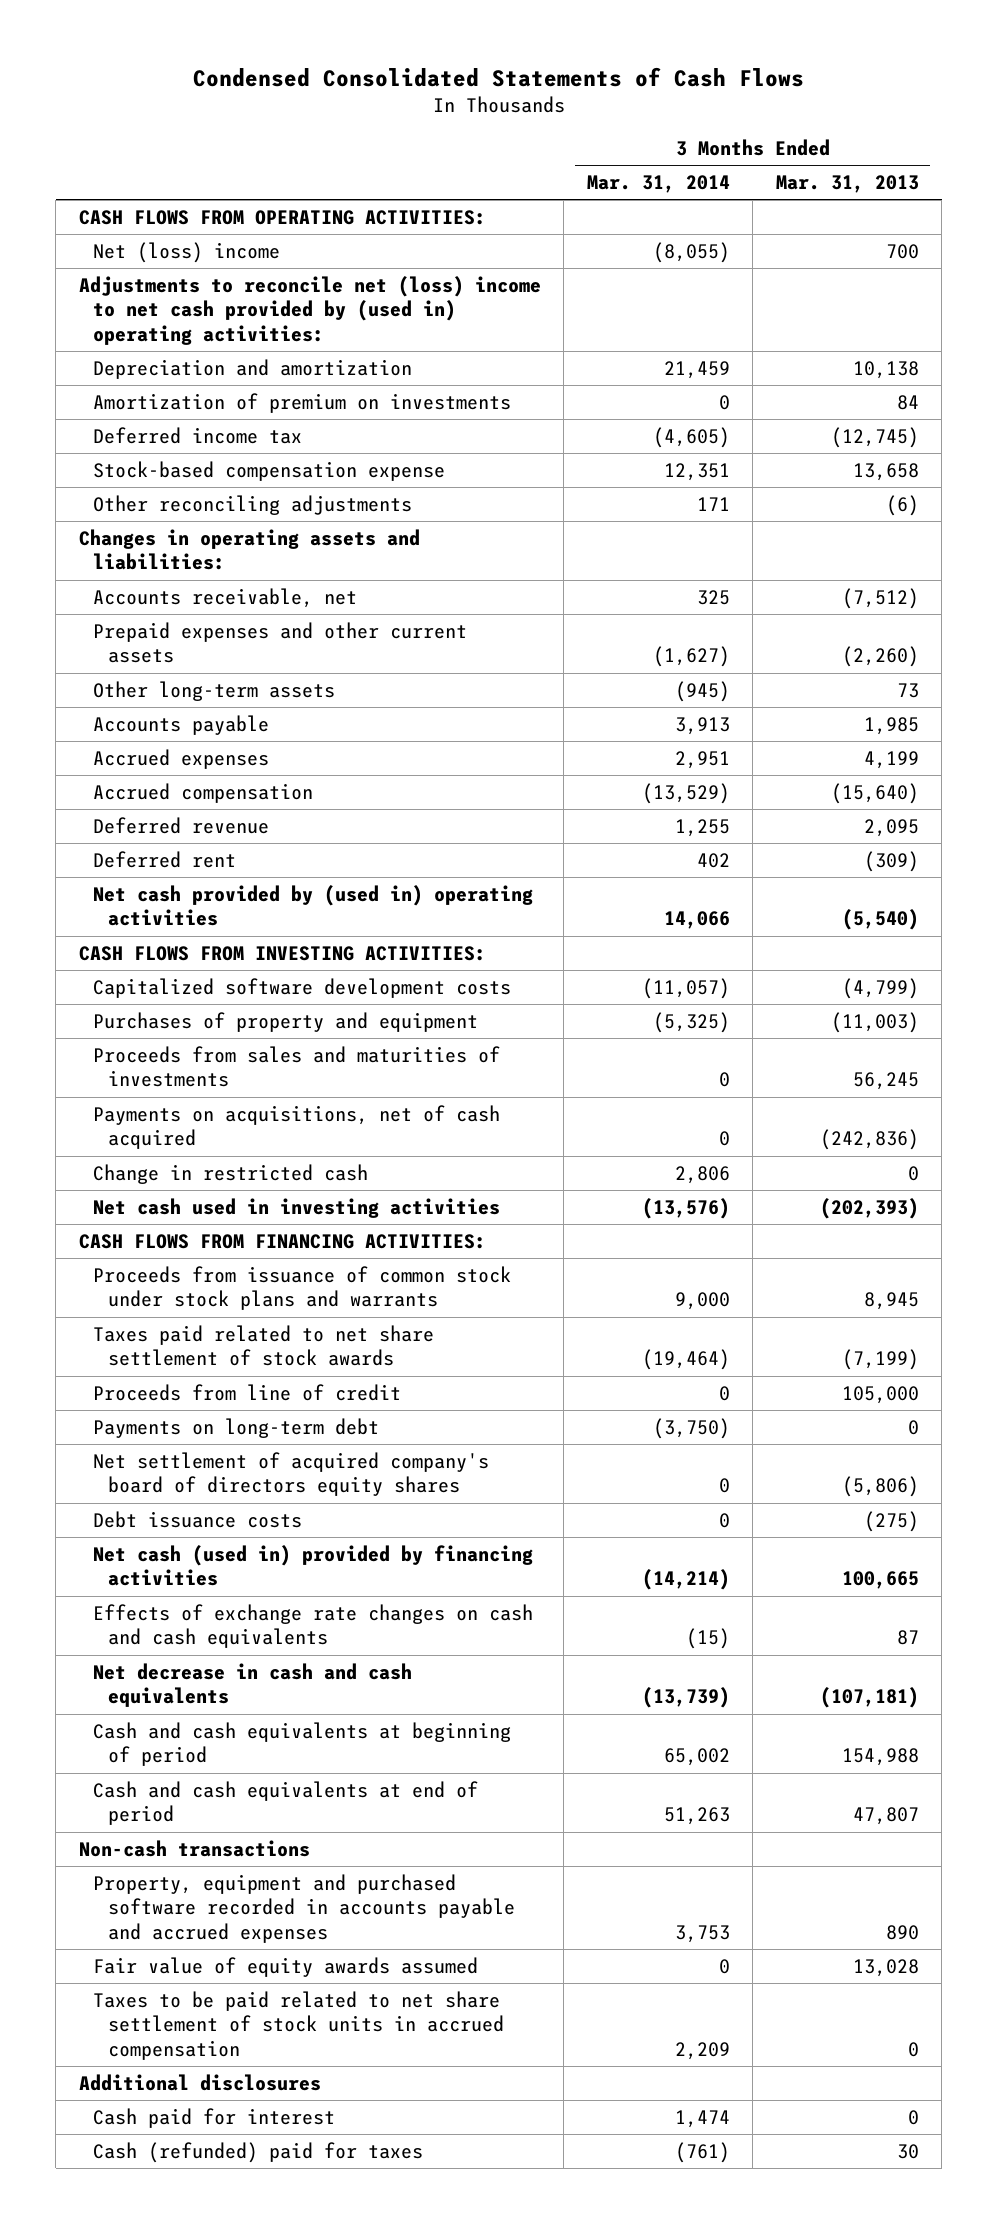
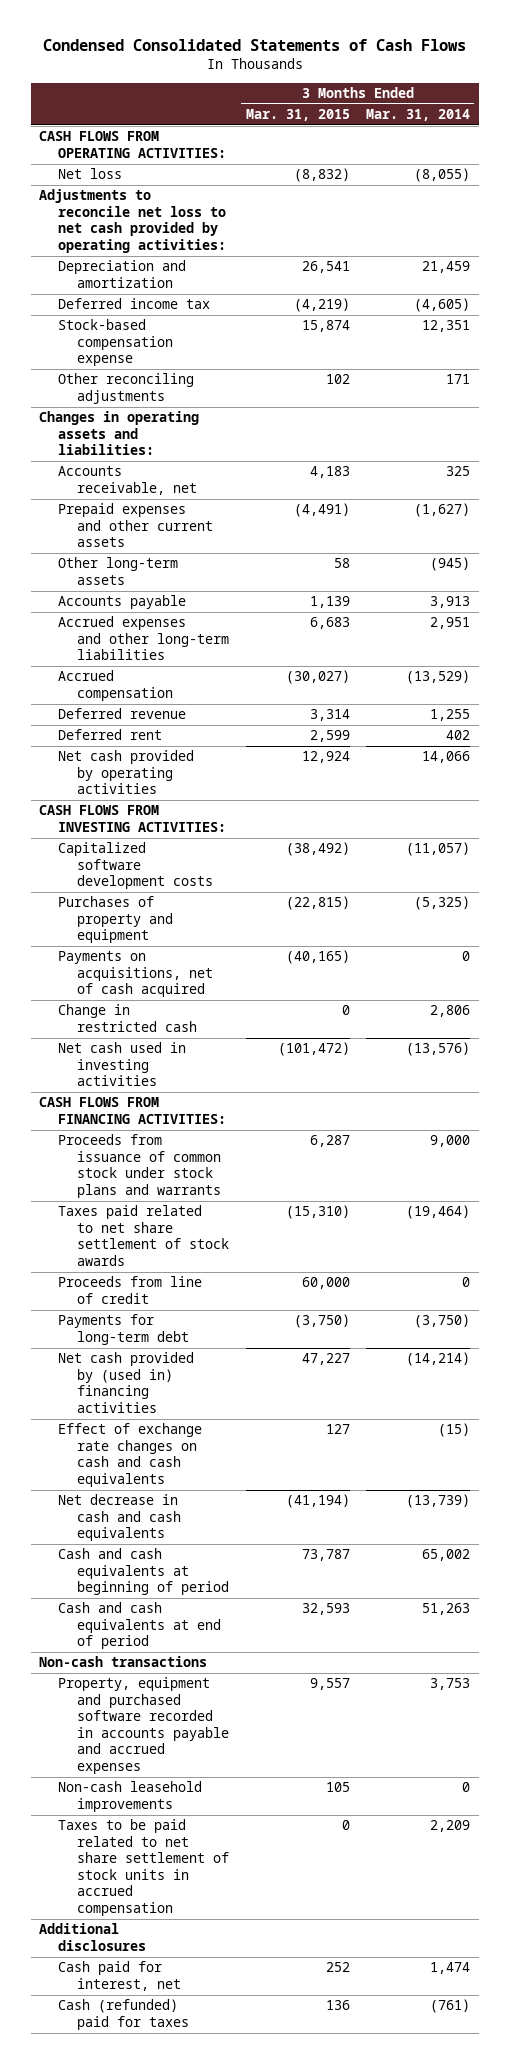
[775,174,919,193] Mar. 31, 2013 -> none
none -> [245,108,350,121] Mar. 31, 2015
[93,241,281,263] Net (loss) income -> [57,168,122,180] Net loss
[78,275,541,346] Adjustments to reconcile net (loss) income to net cash provided by (used in) operating activities: -> [38,189,226,253] Adjustments to reconcile net loss to net cash provided by operating activities:
[93,392,512,413] Amortization of premium on investments -> none
[93,748,270,769] Accrued expenses -> [57,616,229,661] Accrued expenses and other long-term liabilities
[93,884,534,927] Net cash provided by (used in) operating activities -> [57,750,194,795] Net cash provided by operating activities
[93,1045,501,1088] Proceeds from sales and maturities of investments -> none
[93,1451,490,1497] Net settlement of acquired company's board of directors equity shares -> none
[93,1510,303,1528] Debt issuance costs -> none
[93,1417,380,1438] Payments on long-term debt -> [57,1314,189,1345] Payments for long-term debt
[93,1544,534,1587] Net cash (used in) provided by financing activities -> [57,1352,194,1413] Net cash provided by (used in) financing activities
[93,1603,534,1649] Effects of exchange rate changes on cash and cash equivalents -> [57,1423,202,1487] Effect of exchange rate changes on cash and cash equivalents
[93,1956,479,1977] Fair value of equity awards assumed -> none
none -> [57,1781,202,1812] Non-cash leasehold improvements
[93,2107,336,2128] Cash paid for interest -> [57,1961,181,1991] Cash paid for interest, net

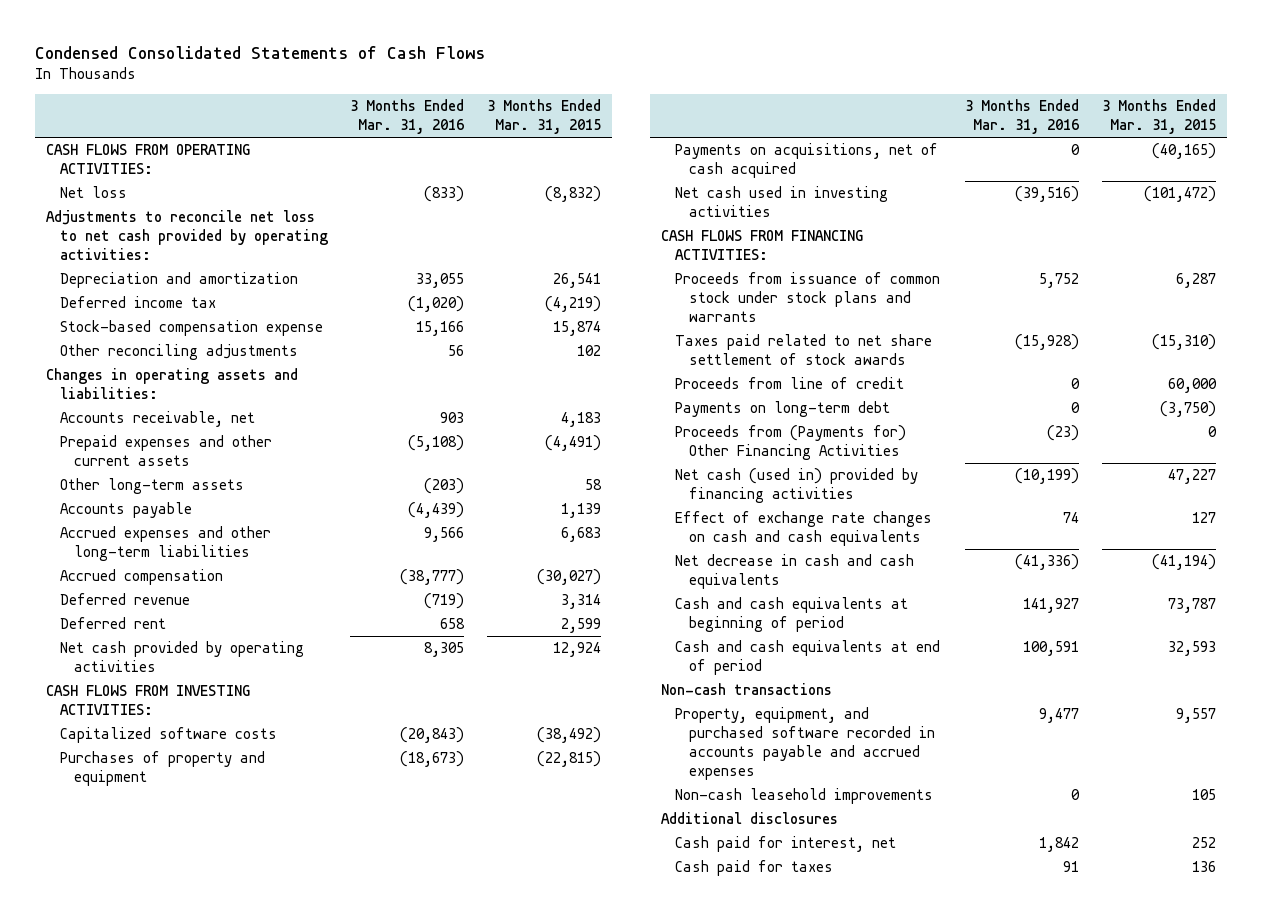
[366,108,471,121] Mar. 31, 2014 -> none
none -> [350,99,465,135] 3 Months Ended Mar. 31, 2016
[57,842,213,890] Capitalized software development costs -> [59,727,277,744] Capitalized software costs
[57,1004,197,1032] Change in restricted cash -> none
[57,1314,189,1345] Payments for long-term debt -> [674,401,890,418] Payments on long-term debt
none -> [674,425,906,461] Proceeds from (Payments for) Other Financing Activities
[57,1352,194,1413] Net cash provided by (used in) financing activities -> [674,468,918,504] Net cash (used in) provided by financing activities
[57,1677,229,1774] Property, equipment and purchased software recorded in accounts payable and accrued expenses -> [674,707,935,781] Property, equipment, and purchased software recorded in accounts payable and accrued expenses
[57,1819,229,1916] Taxes to be paid related to net share settlement of stock units in accrued compensation -> none
[57,1999,189,2030] Cash (refunded) paid for taxes -> [674,860,833,877] Cash paid for taxes

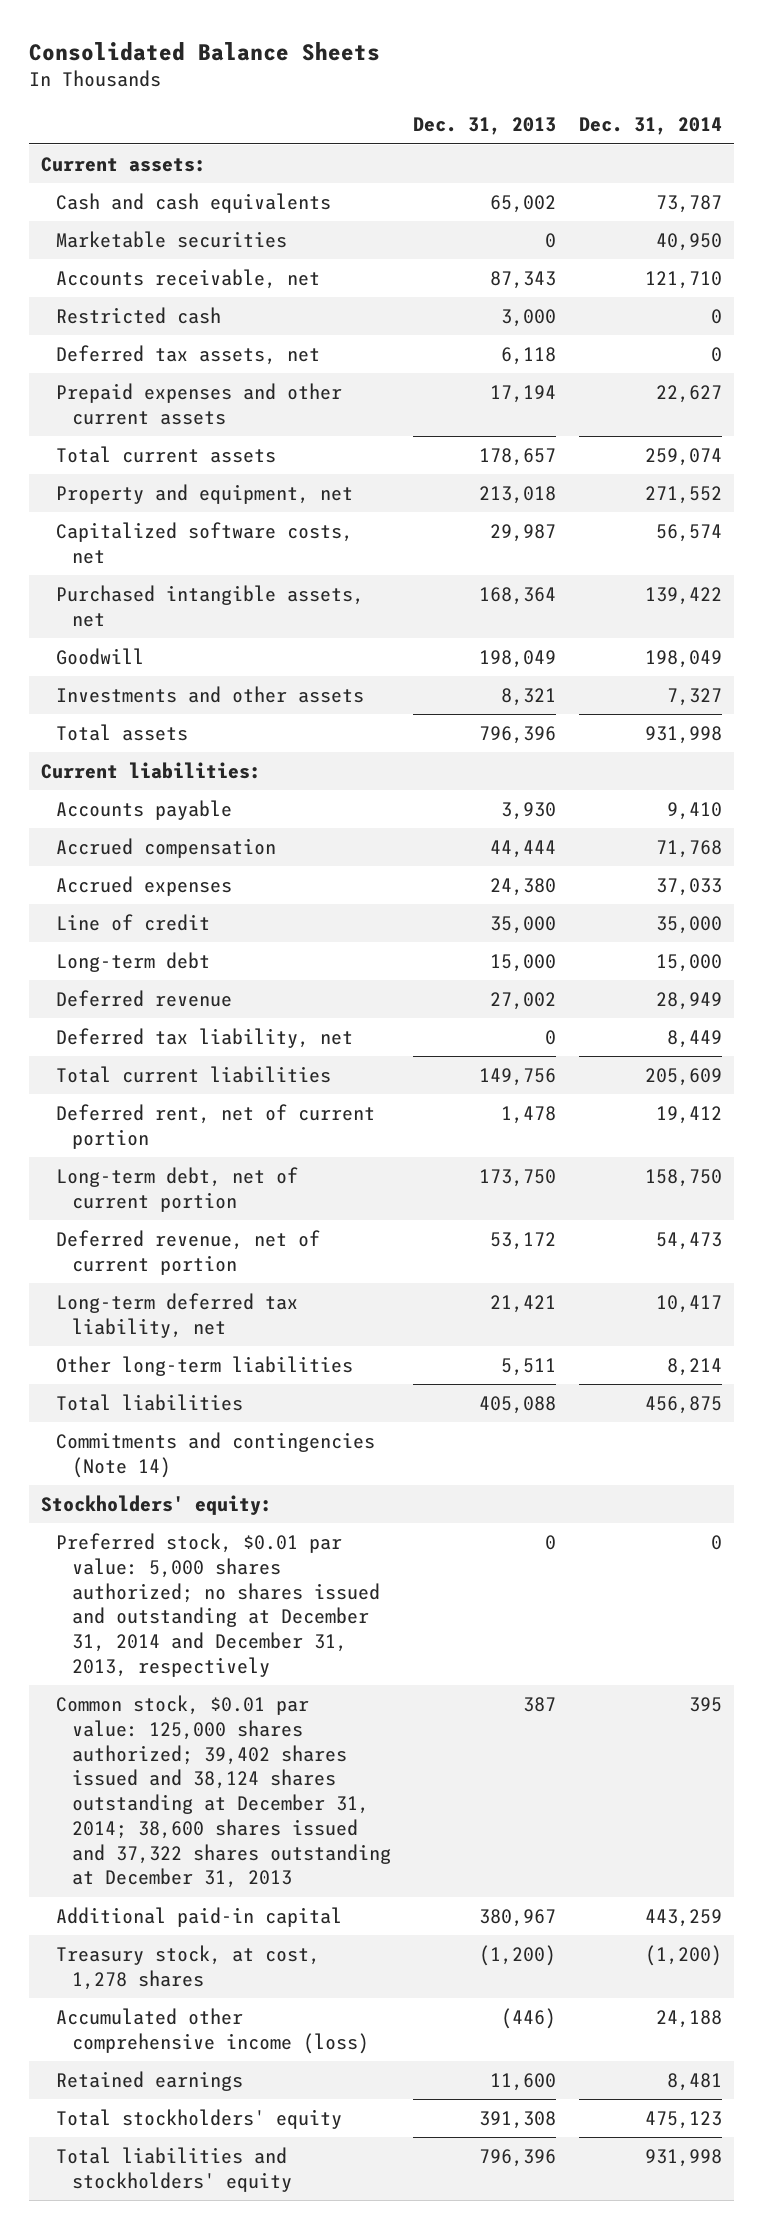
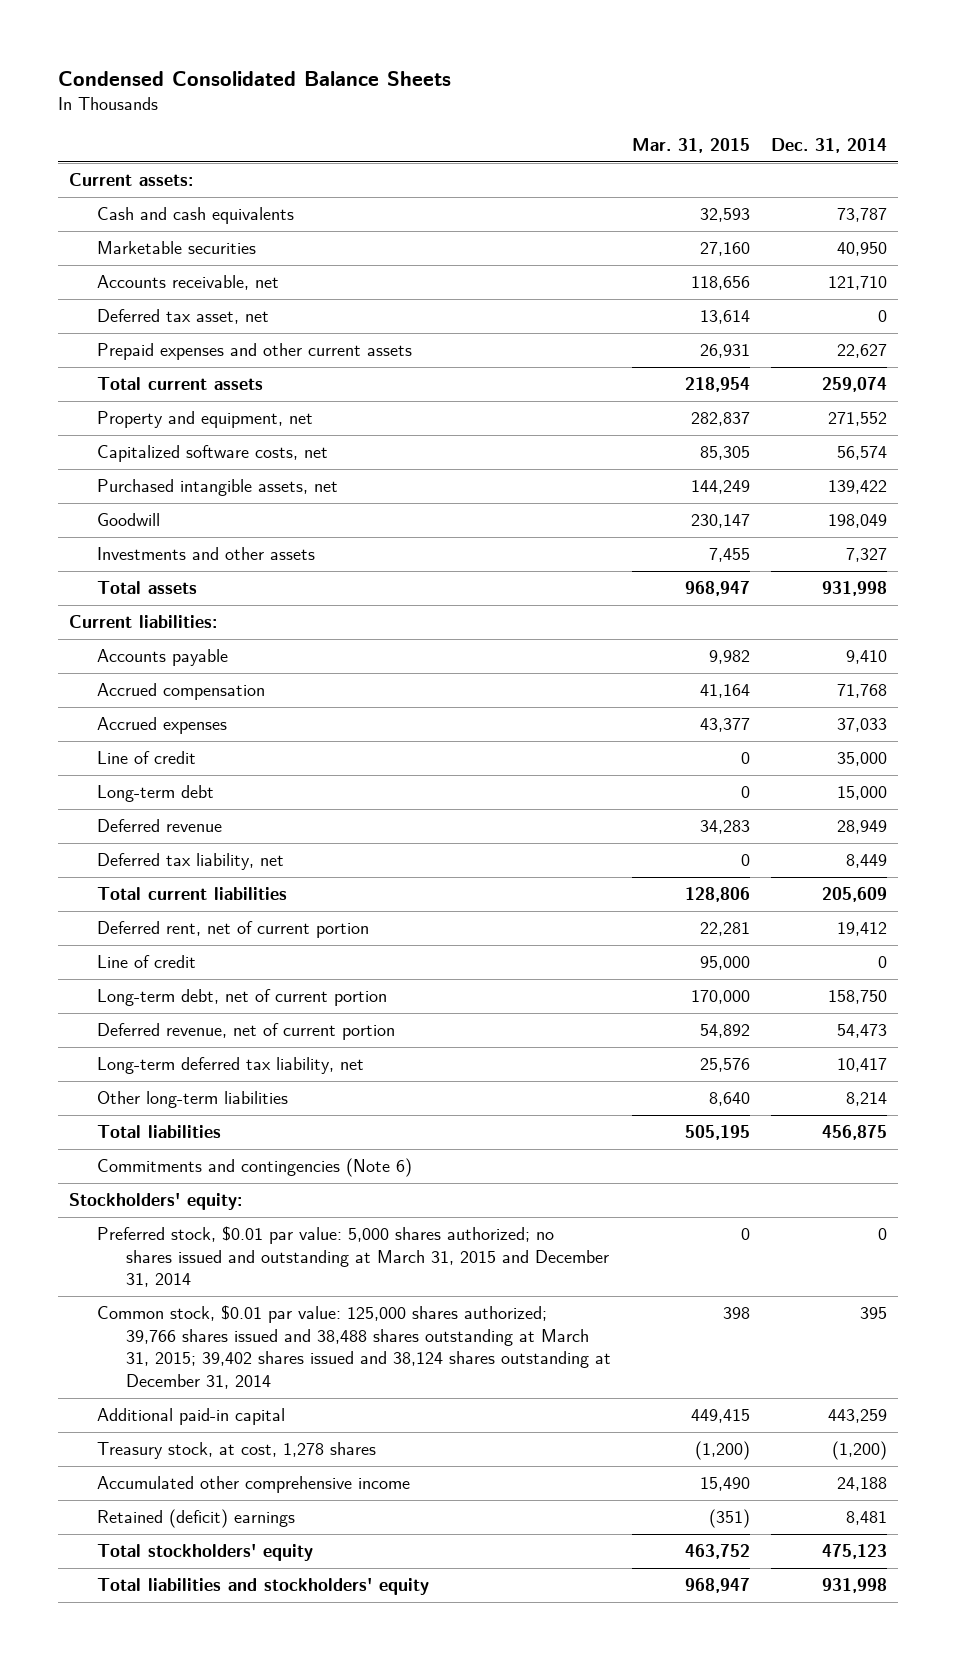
[29,41,381,61] Consolidated Balance Sheets -> [57,70,451,86] Condensed Consolidated Balance Sheets
[413,117,557,136] Dec. 31, 2013 -> none
none -> [632,137,751,153] Mar. 31, 2015
[56,307,222,325] Restricted cash -> none
[56,345,321,366] Deferred tax assets, net -> [97,309,270,325] Deferred tax asset, net
none -> [97,955,197,969] Line of credit
[56,1432,376,1478] Commitments and contingencies (Note 14) -> [97,1158,413,1178] Commitments and contingencies (Note 6)
[56,1533,380,1677] Preferred stock, $0.01 par value: 5,000 shares authorized; no shares issued and outstanding at December 31, 2014 and December 31, 2013, respectively -> [97,1226,609,1288] Preferred stock, $0.01 par value: 5,000 shares authorized; no shares issued and outstanding at March 31, 2015 and December 31, 2014
[56,1695,391,1889] Common stock, $0.01 par value: 125,000 shares authorized; 39,402 shares issued and 38,124 shares outstanding at December 31, 2014; 38,600 shares issued and 37,322 shares outstanding at December 31, 2013 -> [97,1305,611,1390] Common stock, $0.01 par value: 125,000 shares authorized; 39,766 shares issued and 38,488 shares outstanding at March 31, 2015; 39,402 shares issued and 38,124 shares outstanding at December 31, 2014
[56,2008,369,2054] Accumulated other comprehensive income (loss) -> [97,1476,411,1494] Accumulated other comprehensive income
[56,2071,244,2092] Retained earnings -> [97,1509,296,1529] Retained (deficit) earnings

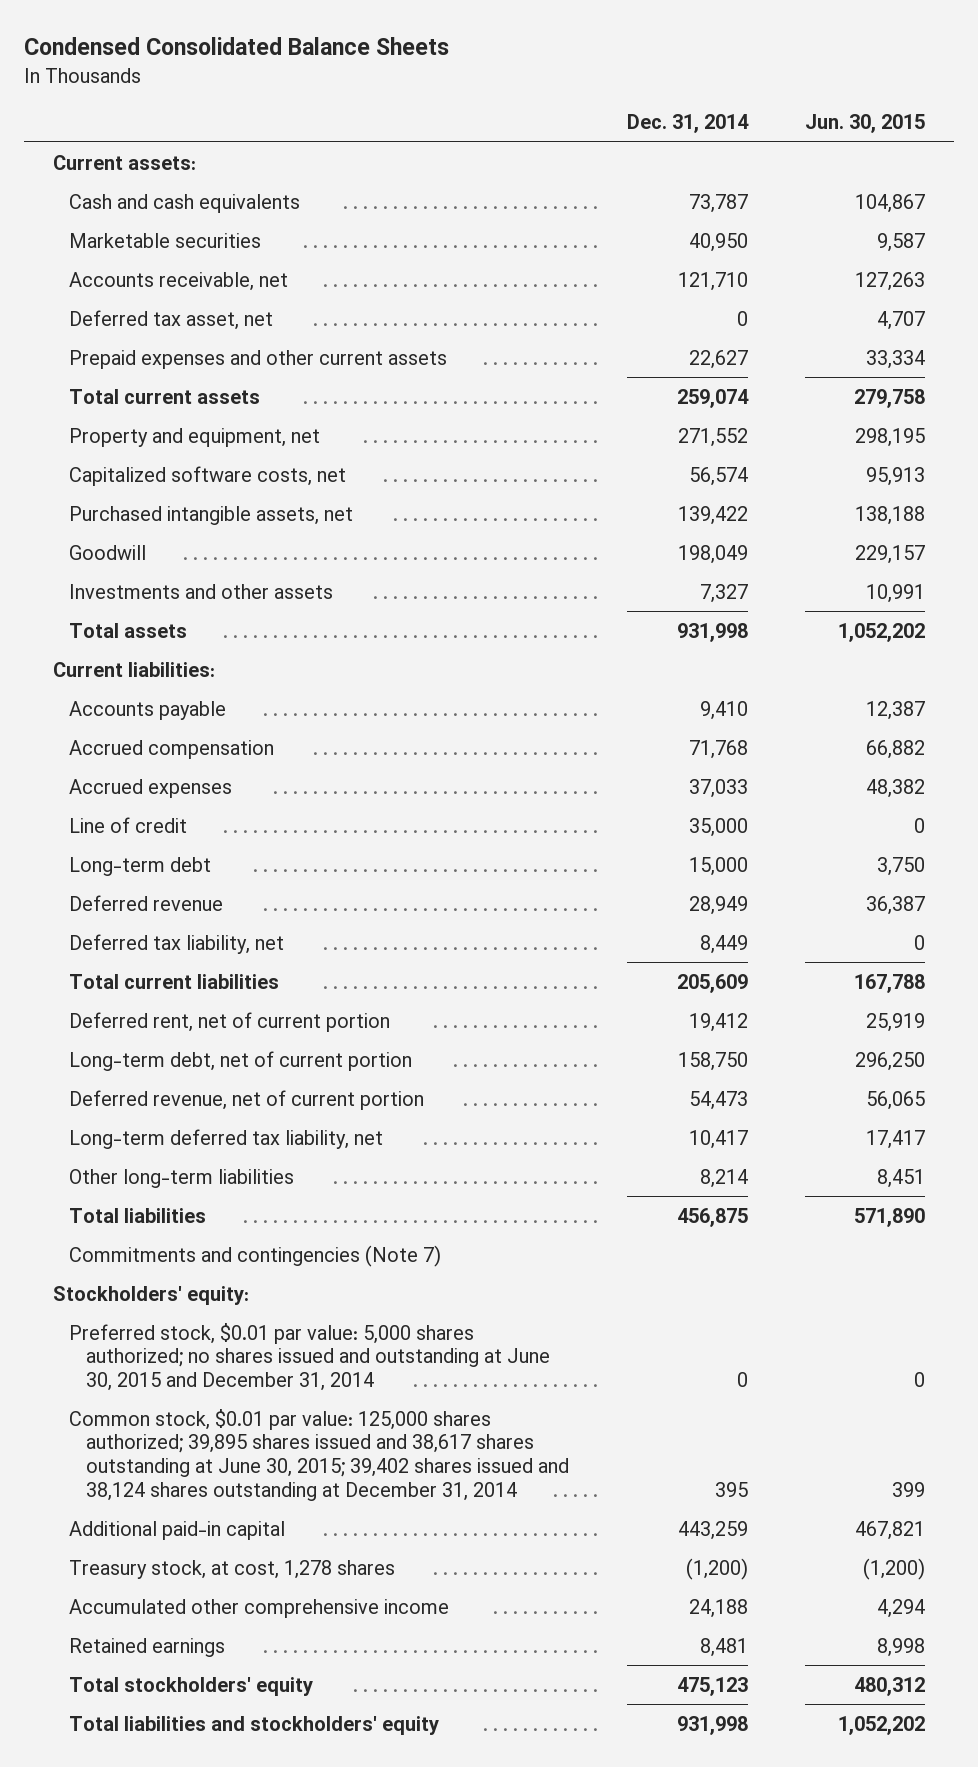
[632,137,751,153] Mar. 31, 2015 -> none
none -> [805,114,926,134] Jun. 30, 2015
[97,955,197,969] Line of credit -> none
[97,1158,413,1178] Commitments and contingencies (Note 6) -> [69,1244,442,1267] Commitments and contingencies (Note 7)
[97,1226,609,1288] Preferred stock, $0.01 par value: 5,000 shares authorized; no shares issued and outstanding at March 31, 2015 and December 31, 2014 -> [69,1322,550,1392] Preferred stock, $0.01 par value: 5,000 shares authorized; no shares issued and outstanding at June 30, 2015 and December 31, 2014
[97,1305,611,1390] Common stock, $0.01 par value: 125,000 shares authorized; 39,766 shares issued and 38,488 shares outstanding at March 31, 2015; 39,402 shares issued and 38,124 shares outstanding at December 31, 2014 -> [69,1408,569,1502] Common stock, $0.01 par value: 125,000 shares authorized; 39,895 shares issued and 38,617 shares outstanding at June 30, 2015; 39,402 shares issued and 38,124 shares outstanding at December 31, 2014
[97,1509,296,1529] Retained (deficit) earnings -> [69,1637,226,1657] Retained earnings

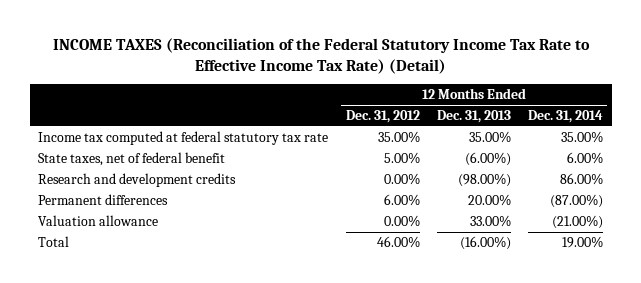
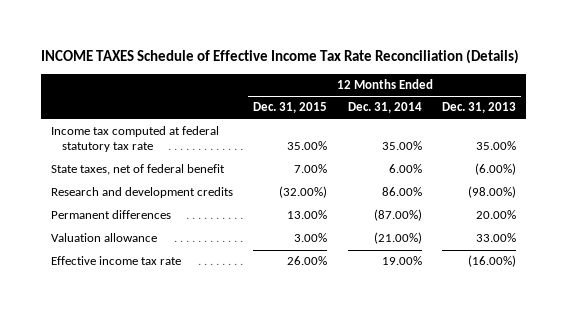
[52,38,590,74] INCOME TAXES (Reconciliation of the Federal Statutory Income Tax Rate to Effective Income Tax Rate) (Detail) -> [41,48,520,64] INCOME TAXES Schedule of Effective Income Tax Rate Reconciliation (Details)
[345,109,420,123] Dec. 31, 2012 -> none
none -> [253,102,328,114] Dec. 31, 2015
[38,235,70,247] Total -> [51,256,182,266] Effective income tax rate

